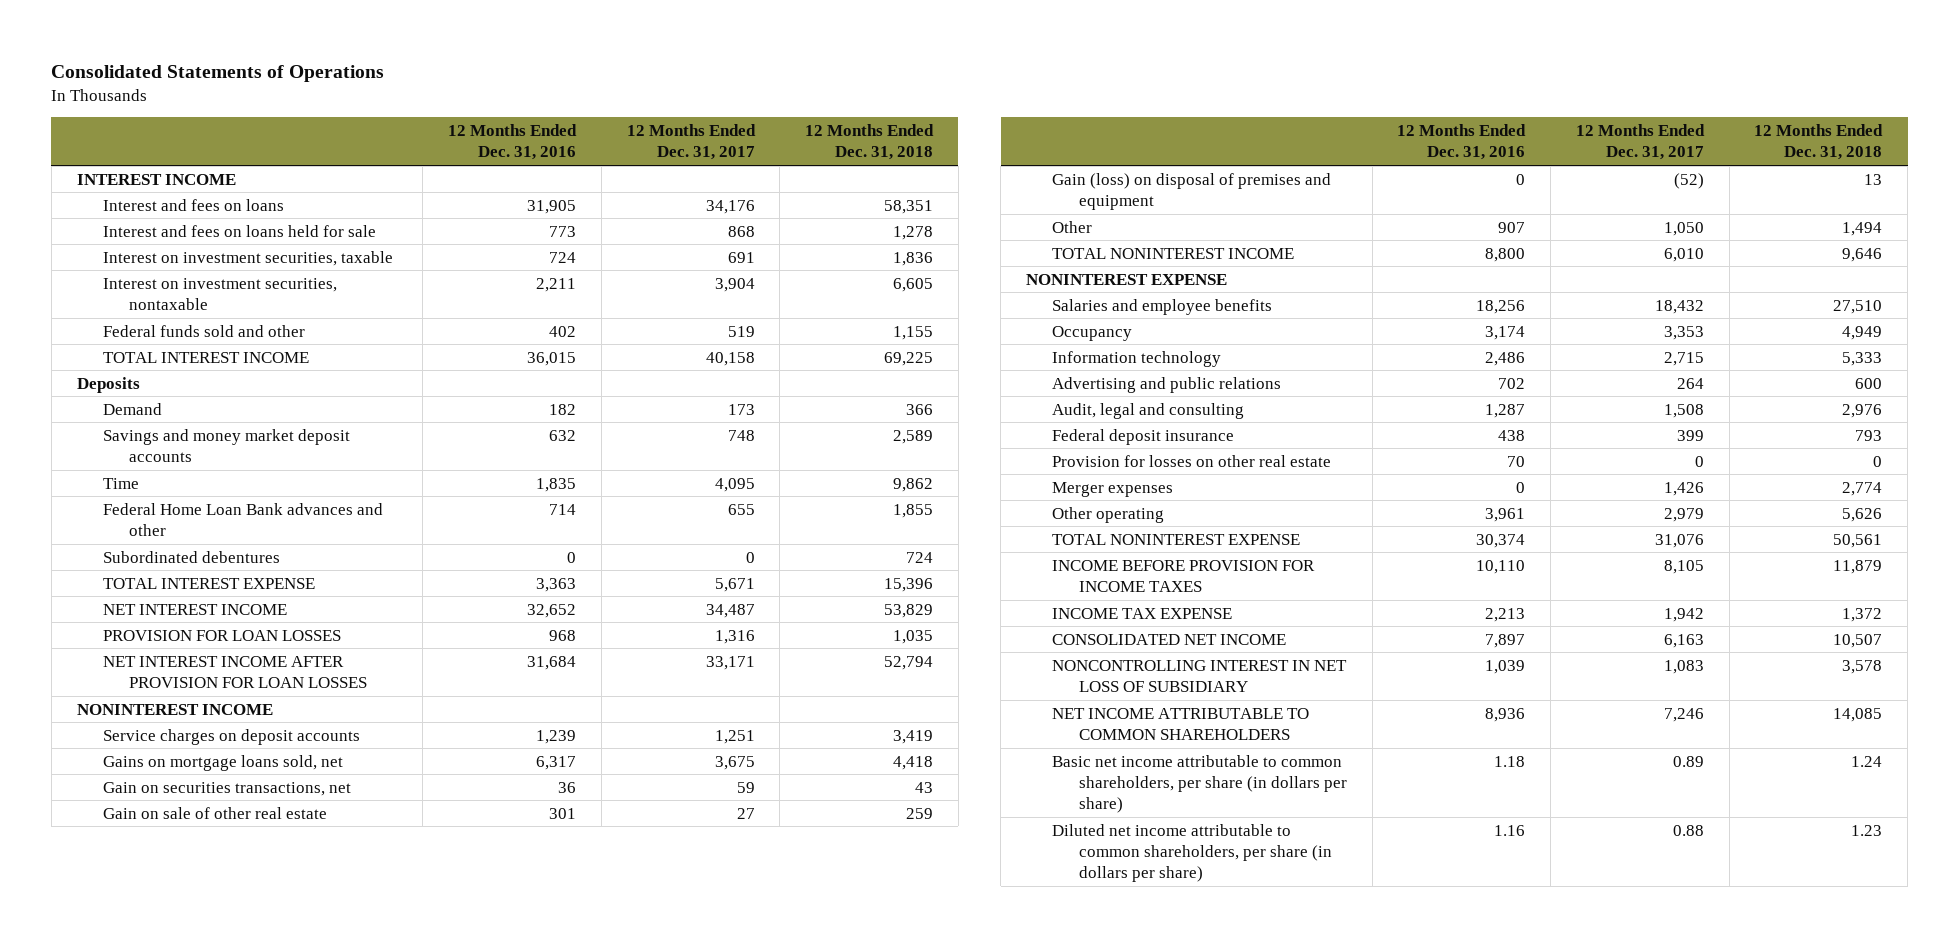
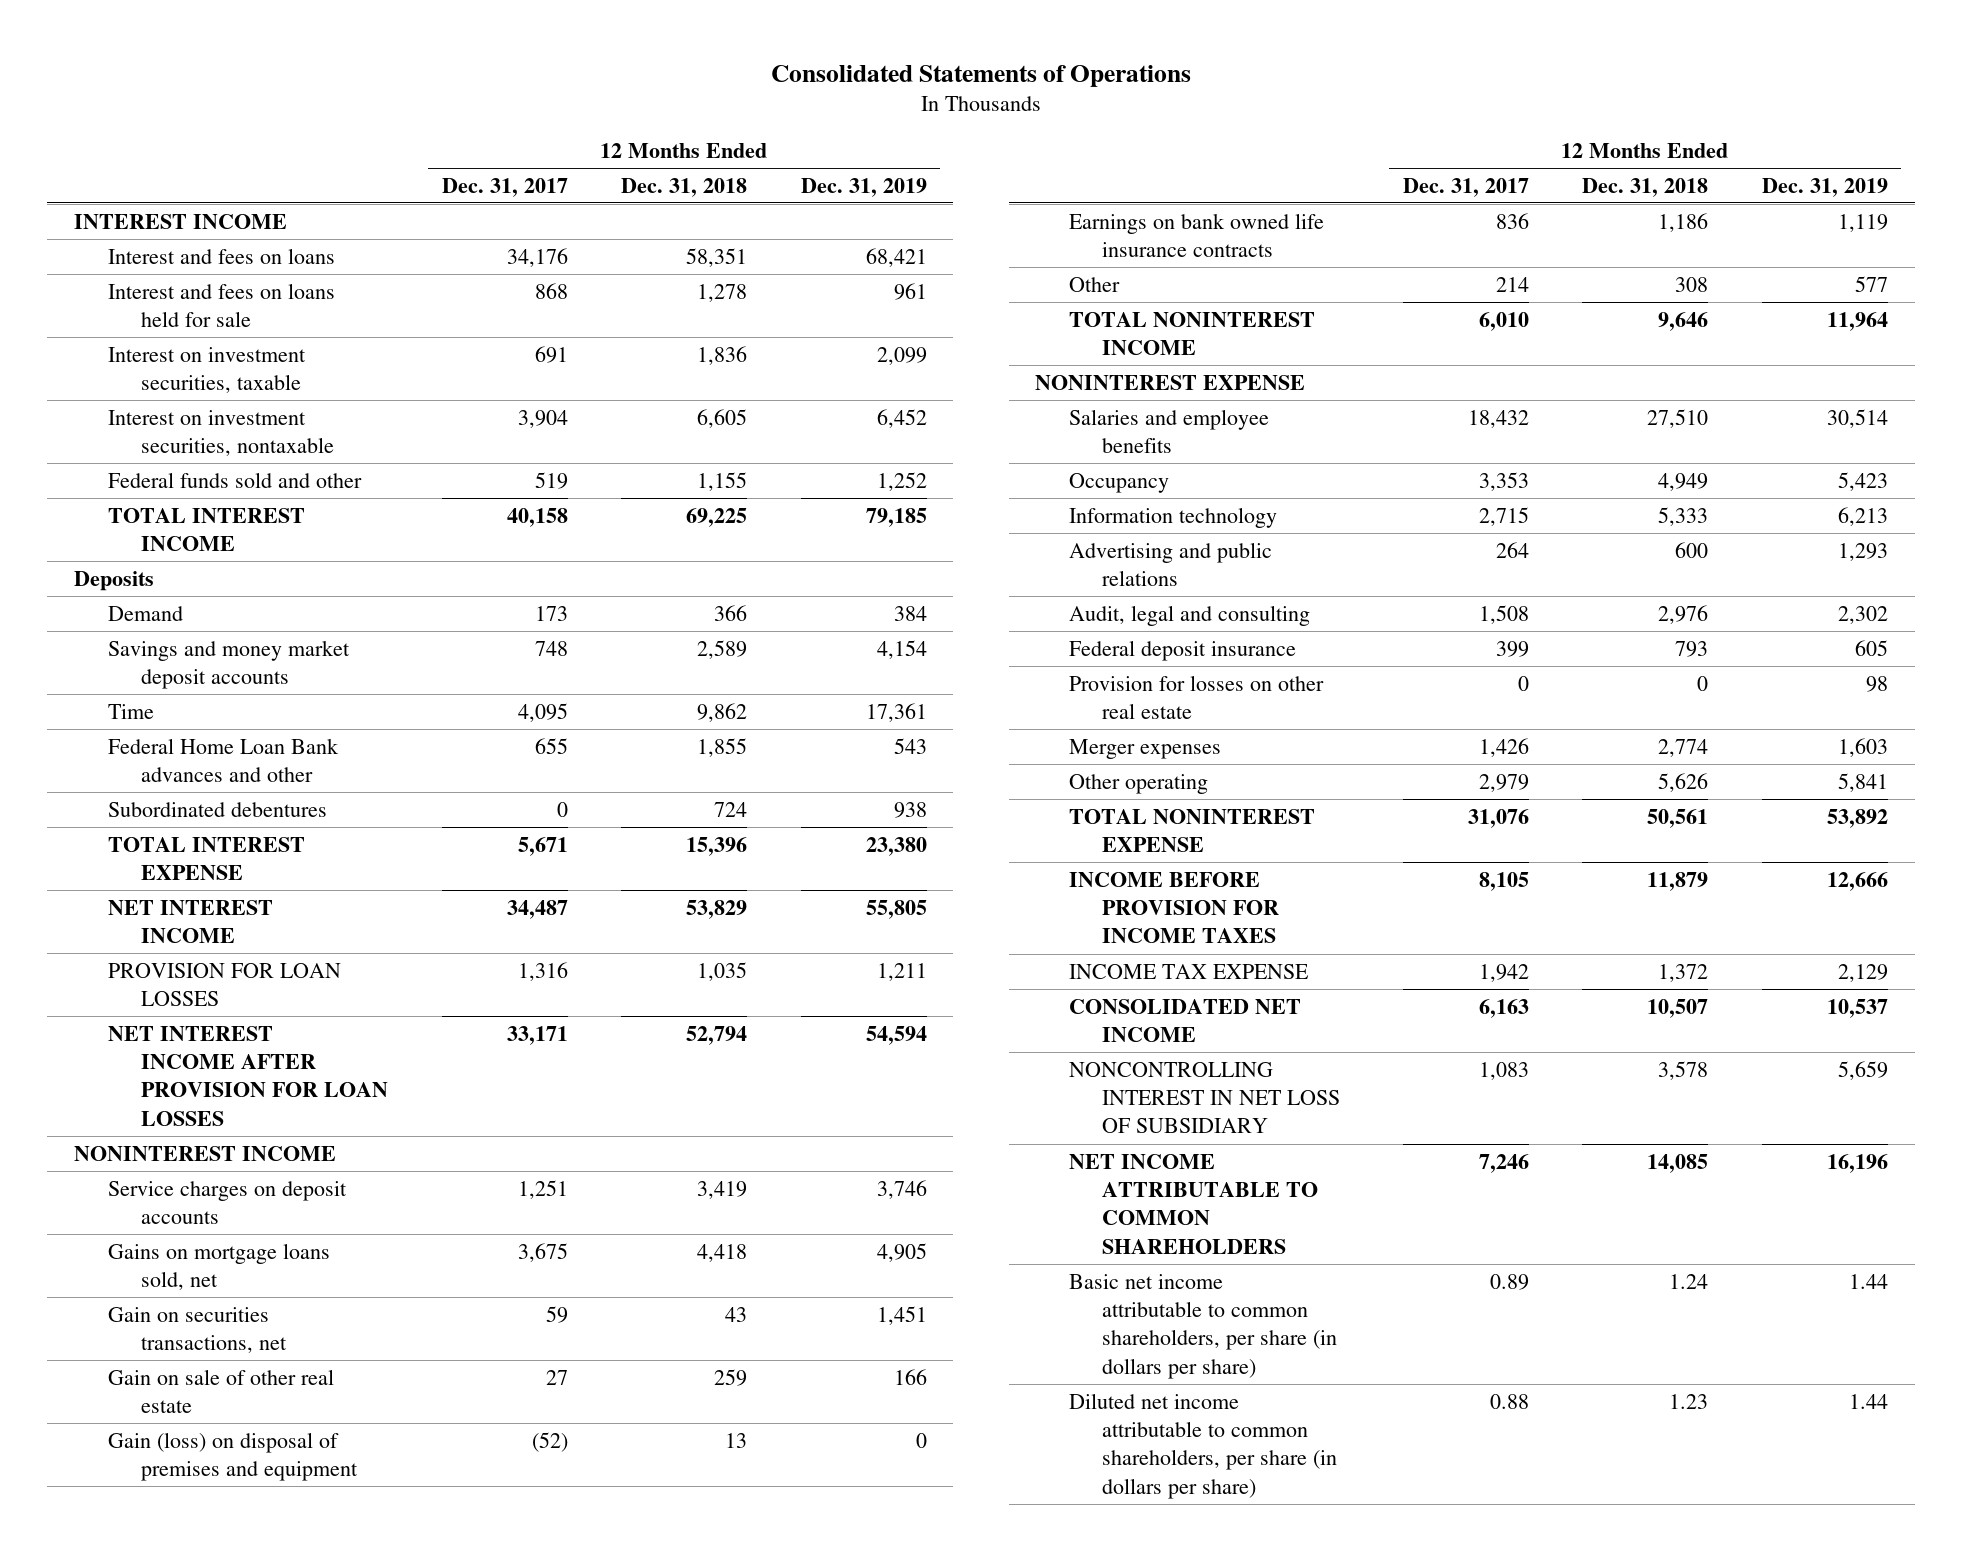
[448,124,578,161] 12 Months Ended Dec. 31, 2016 -> none
none -> [800,177,927,197] Dec. 31, 2019
none -> [1068,212,1324,258] Earnings on bank owned life insurance contracts
[1663,221,1704,236] 1,050 -> [1495,276,1529,292] 214
[1842,221,1883,236] 1,494 -> [1675,276,1709,292] 308

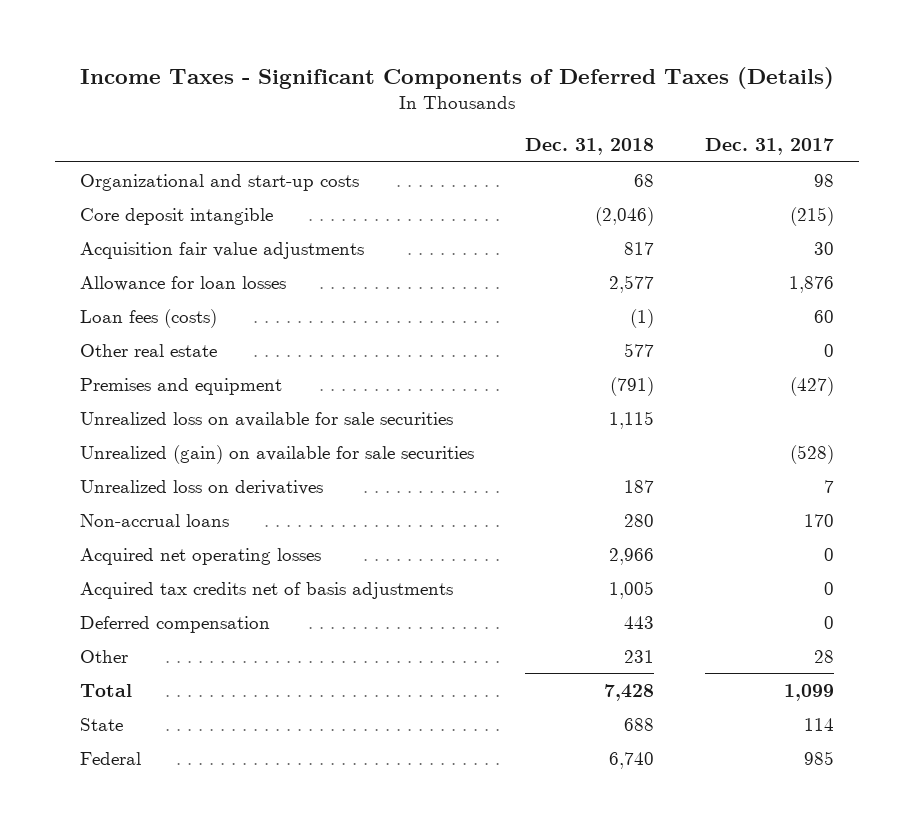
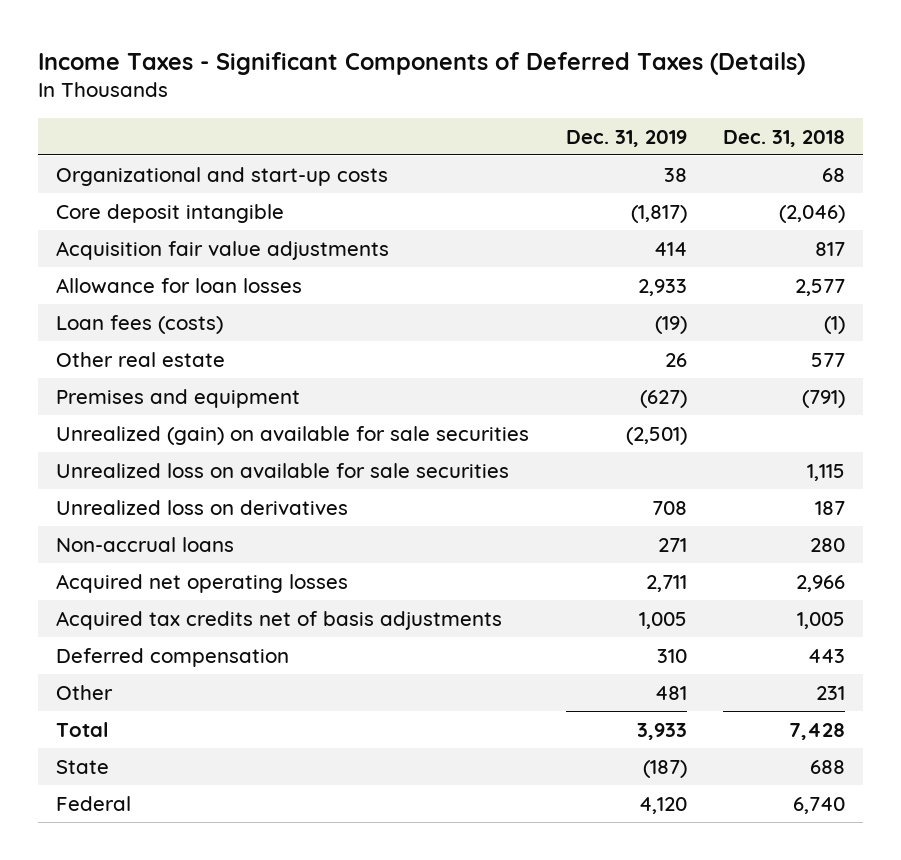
[704,138,834,156] Dec. 31, 2017 -> none
none -> [565,129,687,147] Dec. 31, 2019
[80,411,454,427] Unrealized loss on available for sale securities -> [56,462,510,478] Unrealized loss on available for sale securities

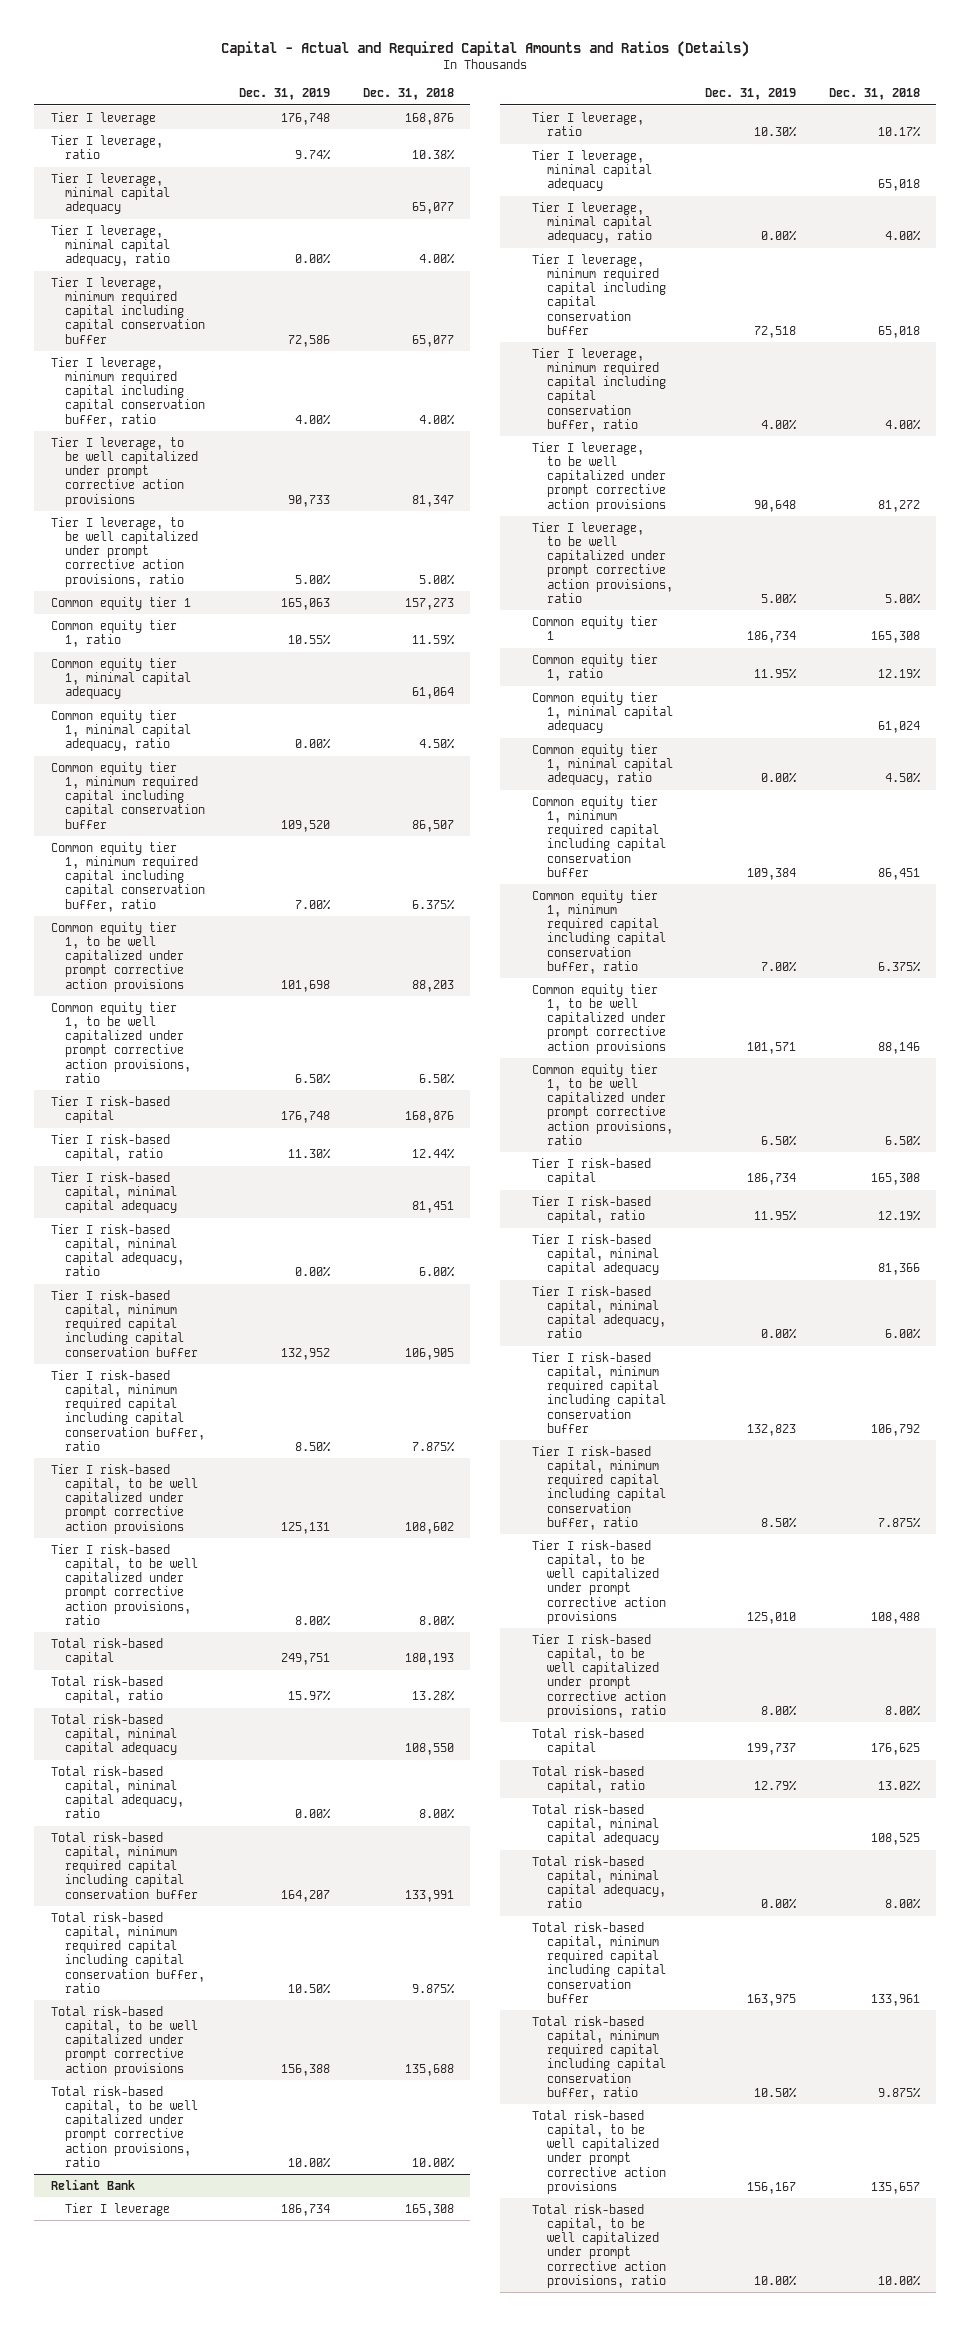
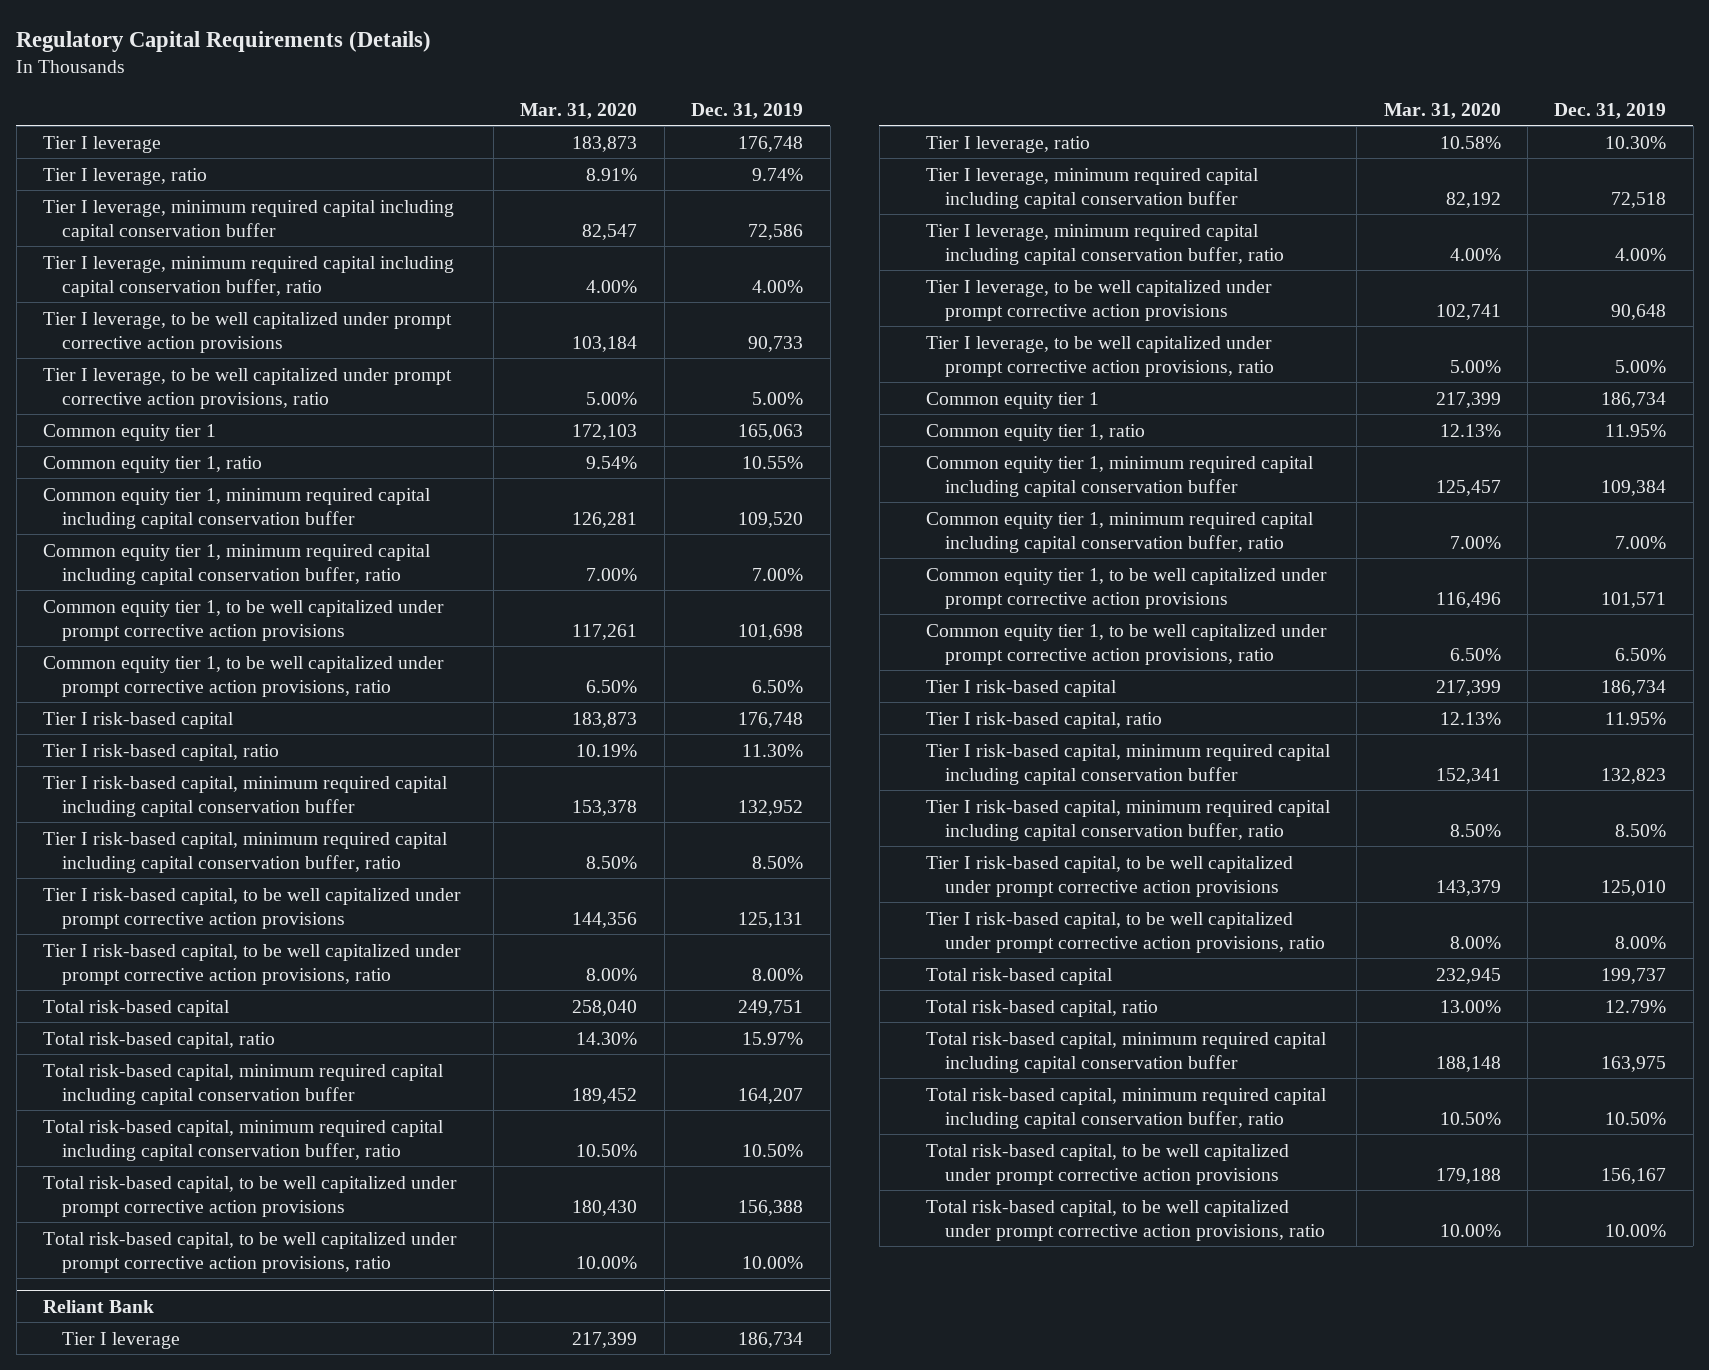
[221,40,750,57] Capital - Actual and Required Capital Amounts and Ratios (Details) -> [16,30,432,52] Regulatory Capital Requirements (Details)
[362,88,454,101] Dec. 31, 2018 -> none
none -> [520,102,638,119] Mar. 31, 2020
[50,172,171,215] Tier I leverage, minimal capital adequacy -> none
[50,224,171,267] Tier I leverage, minimal capital adequacy, ratio -> none
[50,657,192,700] Common equity tier 1, minimal capital adequacy -> none
[50,709,192,752] Common equity tier 1, minimal capital adequacy, ratio -> none
[50,1171,178,1214] Tier I risk-based capital, minimal capital adequacy -> none
[50,1223,185,1277] Tier I risk-based capital, minimal capital adequacy, ratio -> none
[50,1713,178,1756] Total risk-based capital, minimal capital adequacy -> none
[50,1765,185,1819] Total risk-based capital, minimal capital adequacy, ratio -> none
[531,149,652,192] Tier I leverage, minimal capital adequacy -> none
[531,201,652,244] Tier I leverage, minimal capital adequacy, ratio -> none
[531,691,673,734] Common equity tier 1, minimal capital adequacy -> none
[531,743,673,786] Common equity tier 1, minimal capital adequacy, ratio -> none
[531,1233,659,1276] Tier I risk-based capital, minimal capital adequacy -> none
[531,1285,666,1339] Tier I risk-based capital, minimal capital adequacy, ratio -> none
[531,1803,659,1846] Total risk-based capital, minimal capital adequacy -> none
[531,1855,666,1909] Total risk-based capital, minimal capital adequacy, ratio -> none

